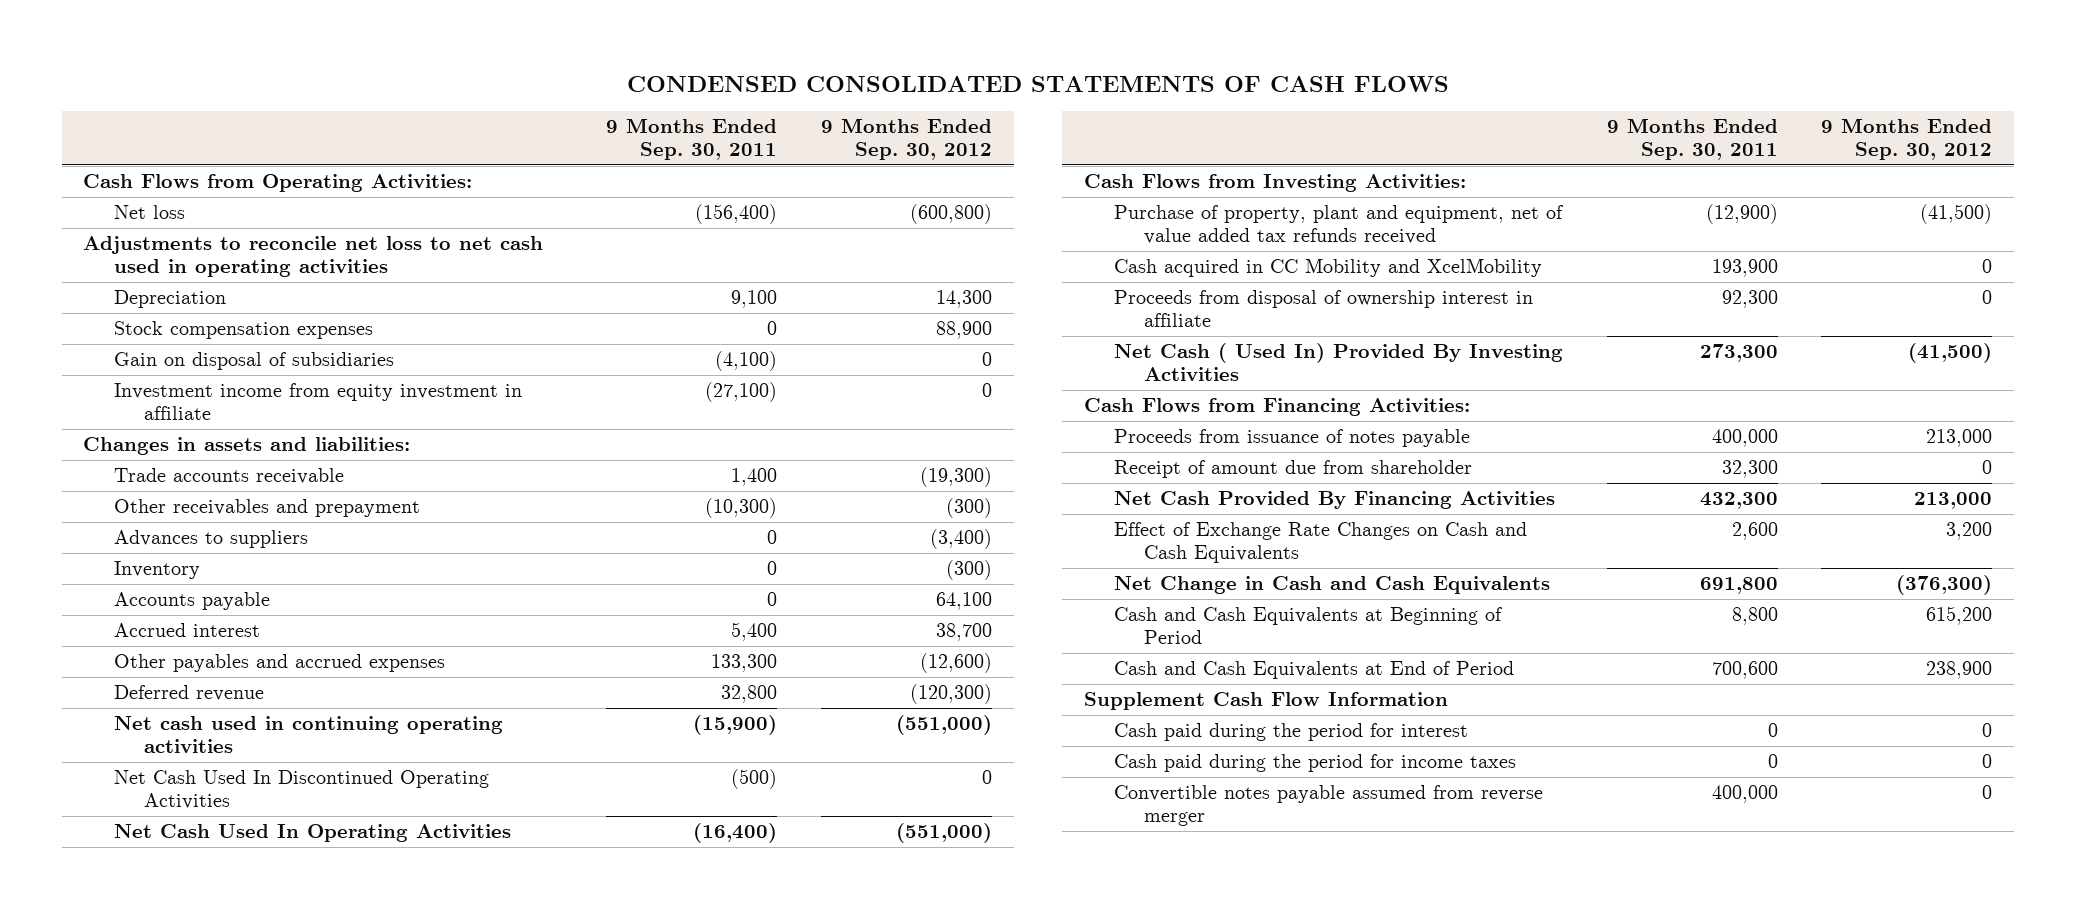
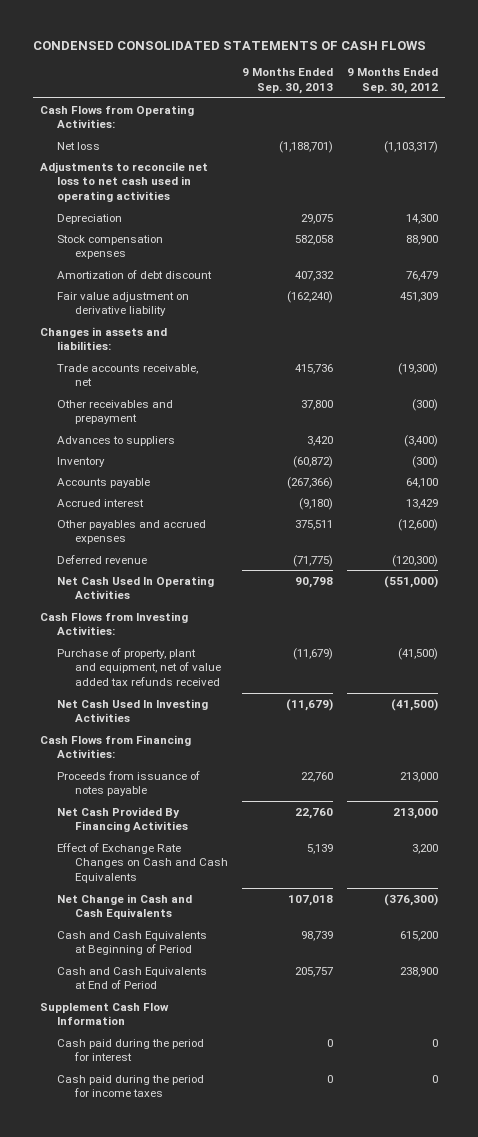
[606,118,778,160] 9 Months Ended Sep. 30, 2011 -> none
none -> [241,68,333,95] 9 Months Ended Sep. 30, 2013
[909,204,992,225] (600,800) -> [383,140,438,153] (1,103,317)
[113,352,394,371] Gain on disposal of subsidiaries -> none
[113,383,522,420] Investment income from equity investment in affiliate -> none
none -> [57,269,213,279] Amortization of debt discount
none -> [57,291,190,317] Fair value adjustment on derivative liability
[113,468,344,485] Trade accounts receivable -> [57,363,199,387] Trade accounts receivable, net
[935,623,992,642] 38,700 -> [405,498,438,509] 13,429
[113,716,503,753] Net cash used in continuing operating activities -> none
[113,770,489,809] Net Cash Used In Discontinued Operating Activities -> none
[1114,258,1543,278] Cash acquired in CC Mobility and XcelMobility -> none
[1114,290,1534,327] Proceeds from disposal of ownership interest in affiliate -> none
[1114,343,1564,381] Net Cash ( Used In) Provided By Investing Activities -> [57,698,209,723] Net Cash Used In Investing Activities
[1114,460,1473,479] Receipt of amount due from shareholder -> none
[1114,785,1544,826] Convertible notes payable assumed from reverse merger -> none

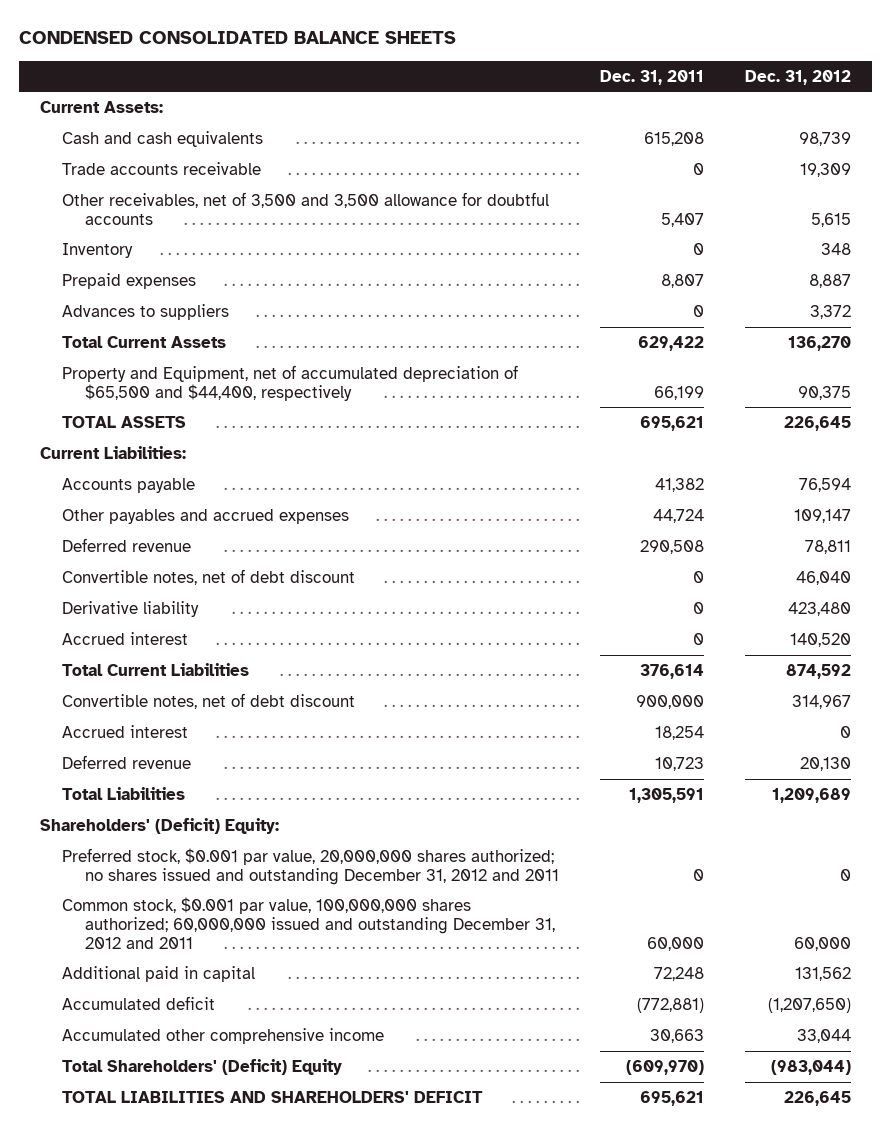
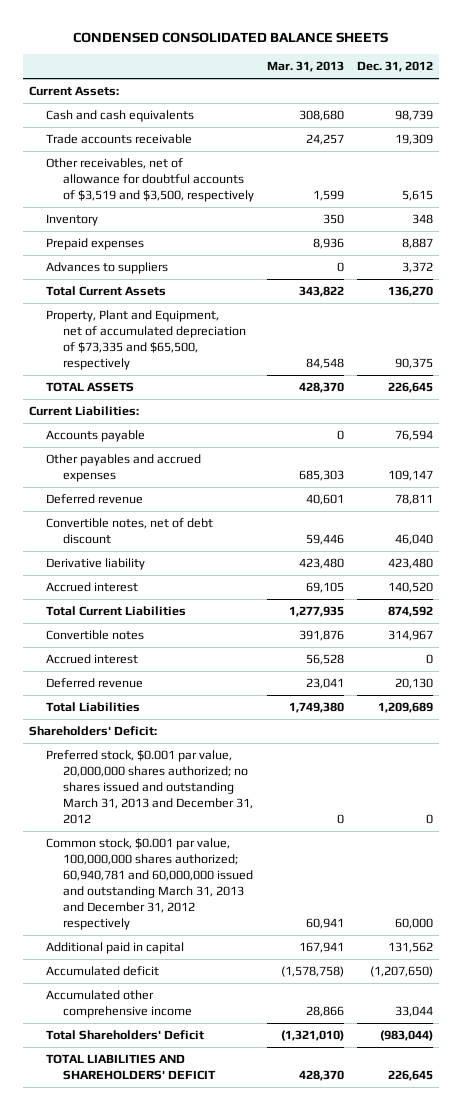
[600,69,705,85] Dec. 31, 2011 -> none
none -> [266,61,344,73] Mar. 31, 2013
[62,191,550,225] Other receivables, net of 3,500 and 3,500 allowance for doubtful accounts -> [46,158,254,202] Other receivables, net of allowance for doubtful accounts of $3,519 and $3,500, respectively
[62,364,519,401] Property and Equipment, net of accumulated depreciation of $65,500 and $44,400, respectively -> [46,310,246,370] Property, Plant and Equipment, net of accumulated depreciation of $73,335 and $65,500, respectively
[62,692,356,709] Convertible notes, net of debt discount -> [46,630,145,641] Convertible notes
[39,817,279,834] Shareholders' (Deficit) Equity: -> [29,726,158,737] Shareholders' Deficit:
[62,847,559,885] Preferred stock, $0.001 par value, 20,000,000 shares authorized; no shares issued and outstanding December 31, 2012 and 2011 -> [46,750,253,824] Preferred stock, $0.001 par value, 20,000,000 shares authorized; no shares issued and outstanding March 31, 2013 and December 31, 2012
[62,896,555,949] Common stock, $0.001 par value, 100,000,000 shares authorized; 60,000,000 issued and outstanding December 31, 2012 and 2011 -> [46,838,253,930] Common stock, $0.001 par value, 100,000,000 shares authorized; 60,940,781 and 60,000,000 issued and outstanding March 31, 2013 and December 31, 2012 respectively
[62,1058,343,1075] Total Shareholders' (Deficit) Equity -> [46,1030,205,1041] Total Shareholders' Deficit

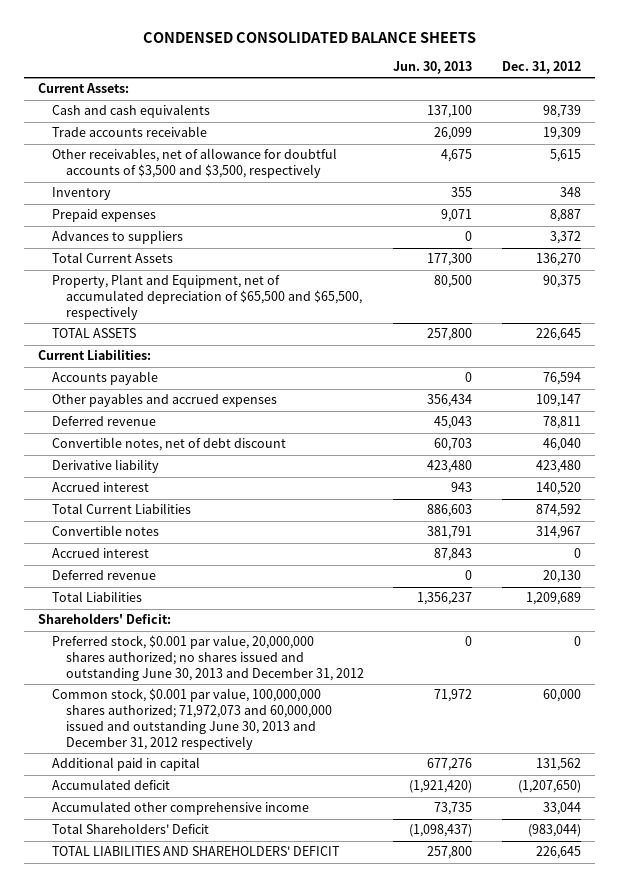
[266,61,344,73] Mar. 31, 2013 -> none
none -> [393,60,473,74] Jun. 30, 2013
[46,158,254,202] Other receivables, net of allowance for doubtful accounts of $3,519 and $3,500, respectively -> [52,148,338,179] Other receivables, net of allowance for doubtful accounts of $3,500 and $3,500, respectively
[46,310,246,370] Property, Plant and Equipment, net of accumulated depreciation of $73,335 and $65,500, respectively -> [52,274,362,321] Property, Plant and Equipment, net of accumulated depreciation of $65,500 and $65,500, respectively
[46,750,253,824] Preferred stock, $0.001 par value, 20,000,000 shares authorized; no shares issued and outstanding March 31, 2013 and December 31, 2012 -> [52,635,364,682] Preferred stock, $0.001 par value, 20,000,000 shares authorized; no shares issued and outstanding June 30, 2013 and December 31, 2012
[46,838,253,930] Common stock, $0.001 par value, 100,000,000 shares authorized; 60,940,781 and 60,000,000 issued and outstanding March 31, 2013 and December 31, 2012 respectively -> [52,688,332,750] Common stock, $0.001 par value, 100,000,000 shares authorized; 71,972,073 and 60,000,000 issued and outstanding June 30, 2013 and December 31, 2012 respectively

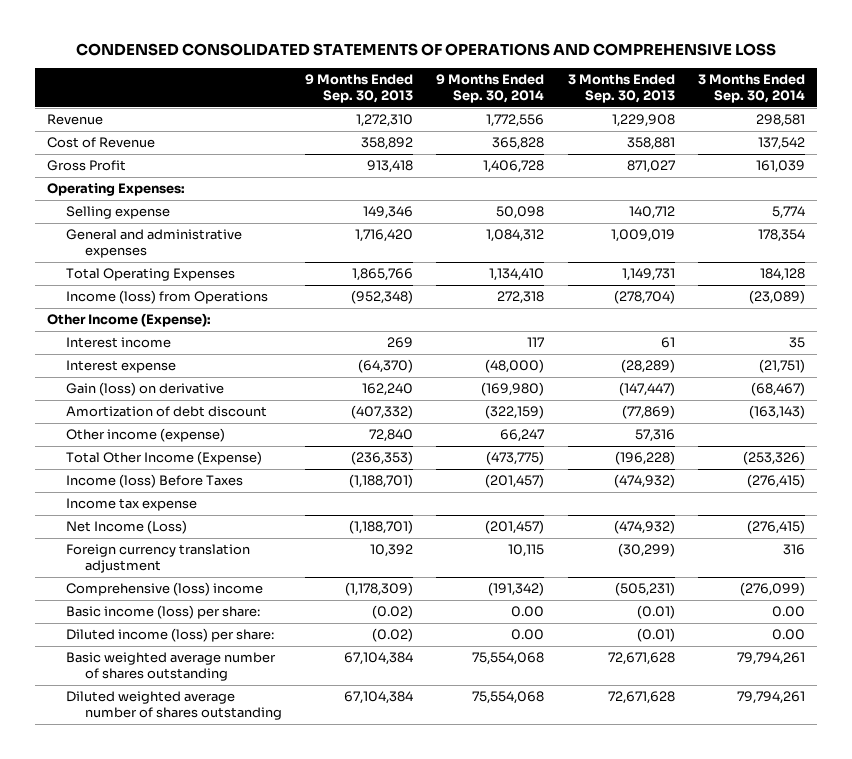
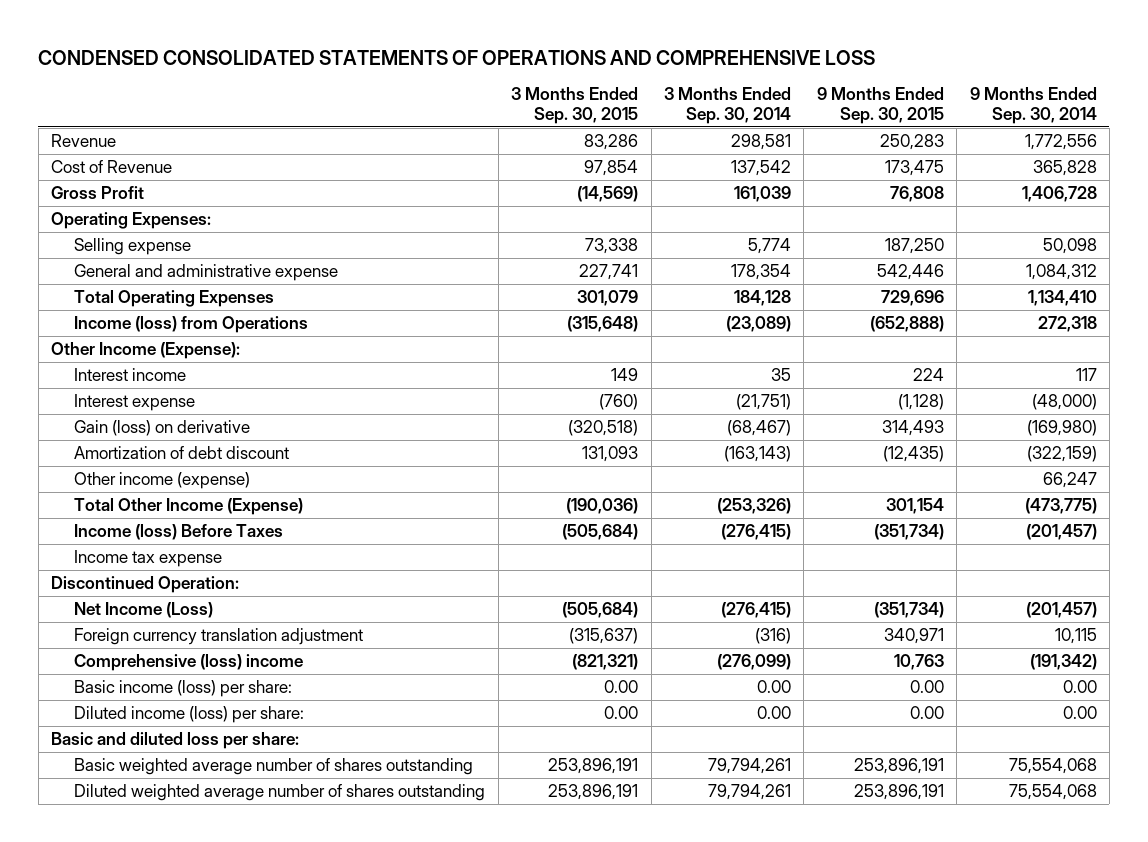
[305,74,414,103] 9 Months Ended Sep. 30, 2013 -> none
[567,74,675,103] 3 Months Ended Sep. 30, 2013 -> none
none -> [511,87,639,125] 3 Months Ended Sep. 30, 2015
none -> [816,87,944,125] 9 Months Ended Sep. 30, 2015
[65,229,242,258] General and administrative expenses -> [74,264,339,282] General and administrative expense
none -> [51,576,240,594] Discontinued Operation:
[783,544,806,556] 316 -> [754,628,791,645] (316)
none -> [51,732,300,750] Basic and diluted loss per share:

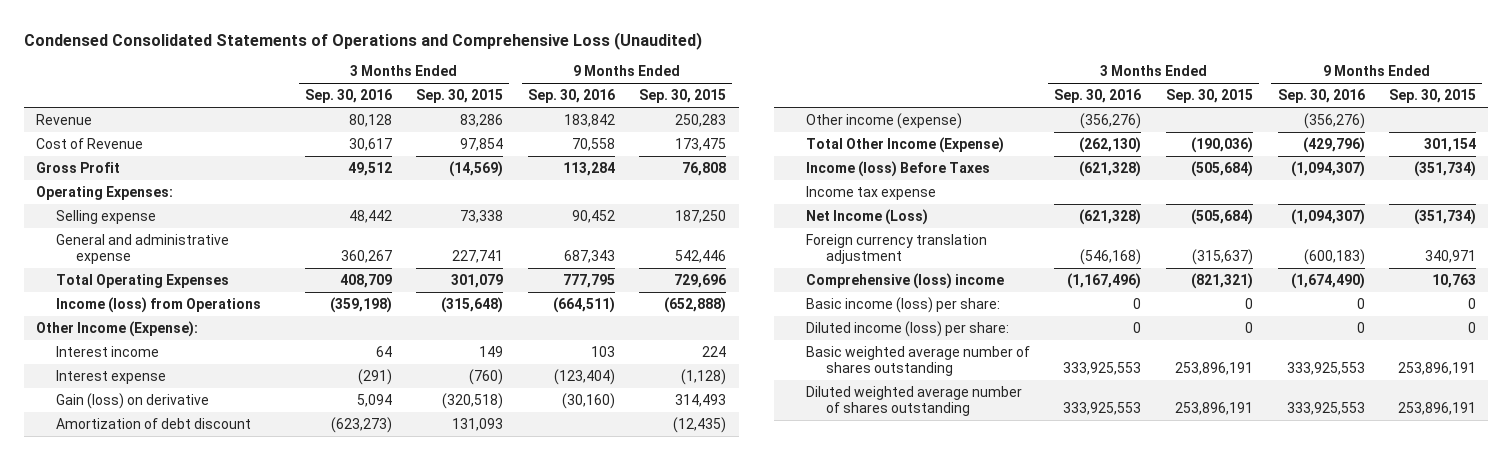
[38,49,876,65] CONDENSED CONSOLIDATED STATEMENTS OF OPERATIONS AND COMPREHENSIVE LOSS -> [23,31,702,50] Condensed Consolidated Statements of Operations and Comprehensive Loss (Unaudited)
[663,87,791,125] 3 Months Ended Sep. 30, 2014 -> none
[969,87,1097,125] 9 Months Ended Sep. 30, 2014 -> none
none -> [304,89,392,104] Sep. 30, 2016
none -> [527,89,615,104] Sep. 30, 2016
[51,576,240,594] Discontinued Operation: -> none
[51,732,300,750] Basic and diluted loss per share: -> none
[604,680,639,694] 0.00 -> [1244,297,1253,309] 0
[909,680,944,694] 0.00 -> [1468,297,1477,309] 0
[604,706,639,720] 0.00 -> [1244,321,1253,333] 0
[909,706,944,720] 0.00 -> [1468,321,1477,333] 0

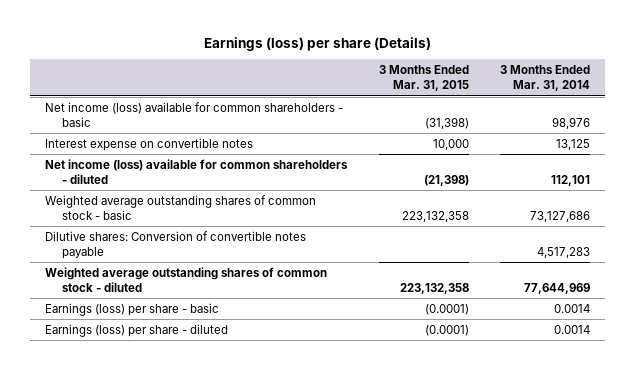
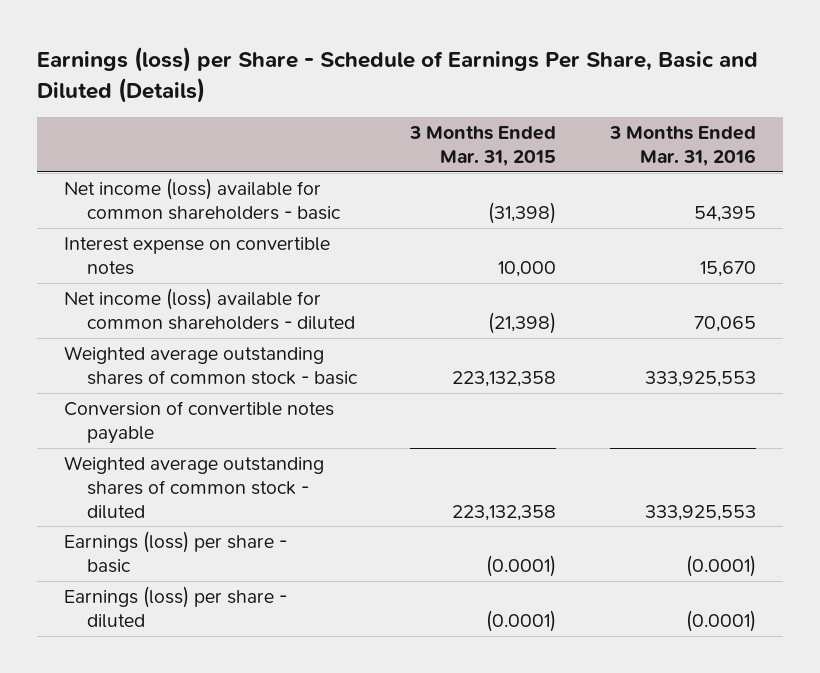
[203,36,431,51] Earnings (loss) per share (Details) -> [37,47,759,103] Earnings (loss) per Share - Schedule of Earnings Per Share, Basic and Diluted (Details)
[499,65,590,92] 3 Months Ended Mar. 31, 2014 -> none
none -> [609,126,757,166] 3 Months Ended Mar. 31, 2016
[45,230,307,259] Dilutive shares: Conversion of convertible notes payable -> [64,401,335,444] Conversion of convertible notes payable

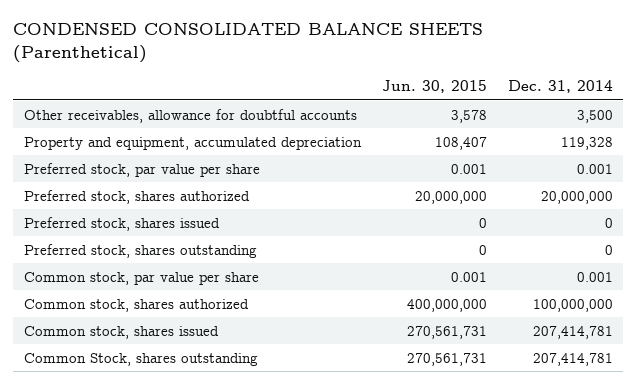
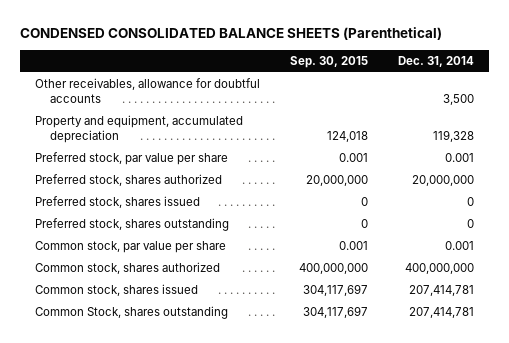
[381,79,487,93] Jun. 30, 2015 -> none
none -> [289,56,368,69] Sep. 30, 2015
[532,298,613,312] 100,000,000 -> [404,263,474,275] 400,000,000

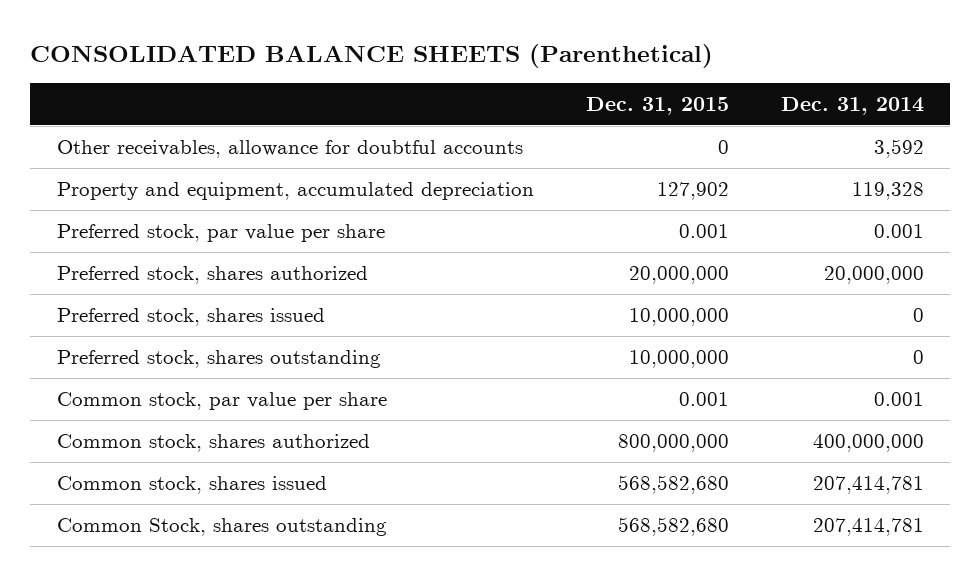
[19,26,442,40] CONDENSED CONSOLIDATED BALANCE SHEETS (Parenthetical) -> [30,44,714,69] CONSOLIDATED BALANCE SHEETS (Parenthetical)
[289,56,368,69] Sep. 30, 2015 -> none
none -> [585,96,729,115] Dec. 31, 2015
[442,93,474,105] 3,500 -> [873,139,924,159] 3,592

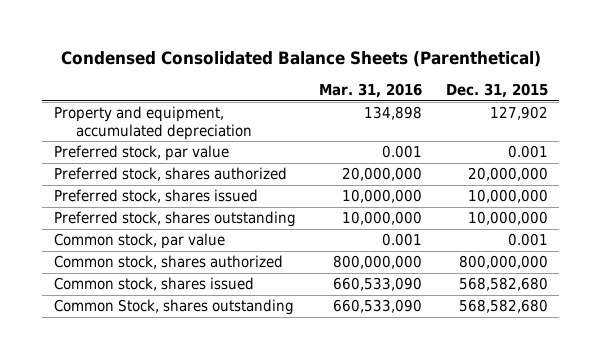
[30,44,714,69] CONSOLIDATED BALANCE SHEETS (Parenthetical) -> [60,51,541,68] Condensed Consolidated Balance Sheets (Parenthetical)
[780,96,924,115] Dec. 31, 2014 -> none
none -> [319,83,423,99] Mar. 31, 2016
[56,140,523,159] Other receivables, allowance for doubtful accounts -> none
[56,224,385,243] Preferred stock, par value per share -> [53,145,229,162] Preferred stock, par value
[56,392,387,411] Common stock, par value per share -> [53,233,225,250] Common stock, par value

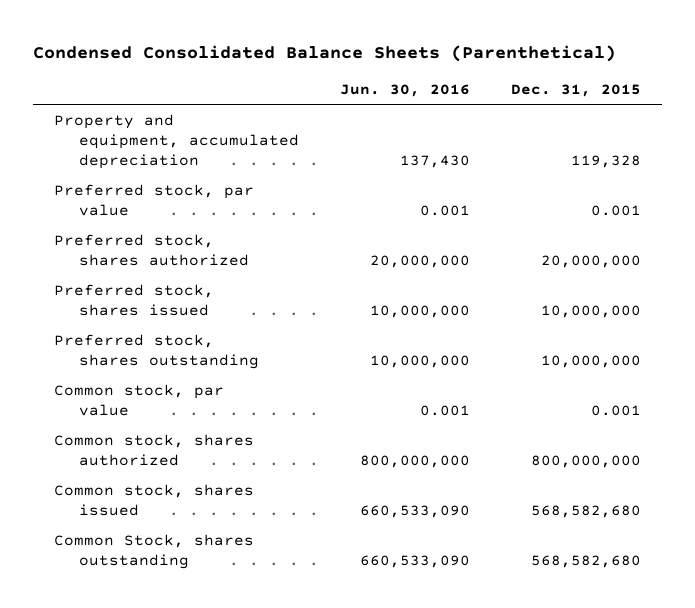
[319,83,423,99] Mar. 31, 2016 -> none
none -> [339,84,470,98] Jun. 30, 2016
[489,106,548,121] 127,902 -> [570,155,641,169] 119,328

